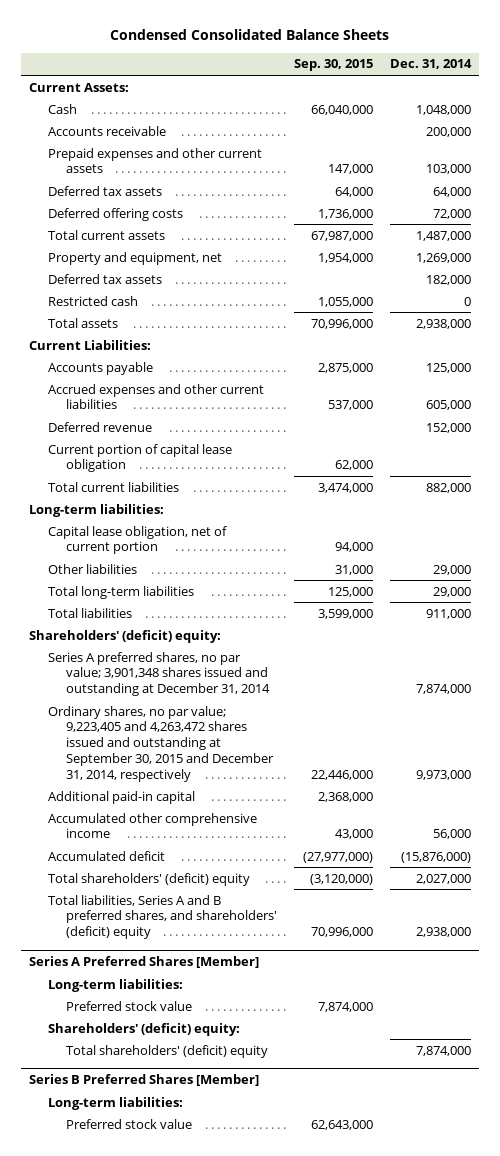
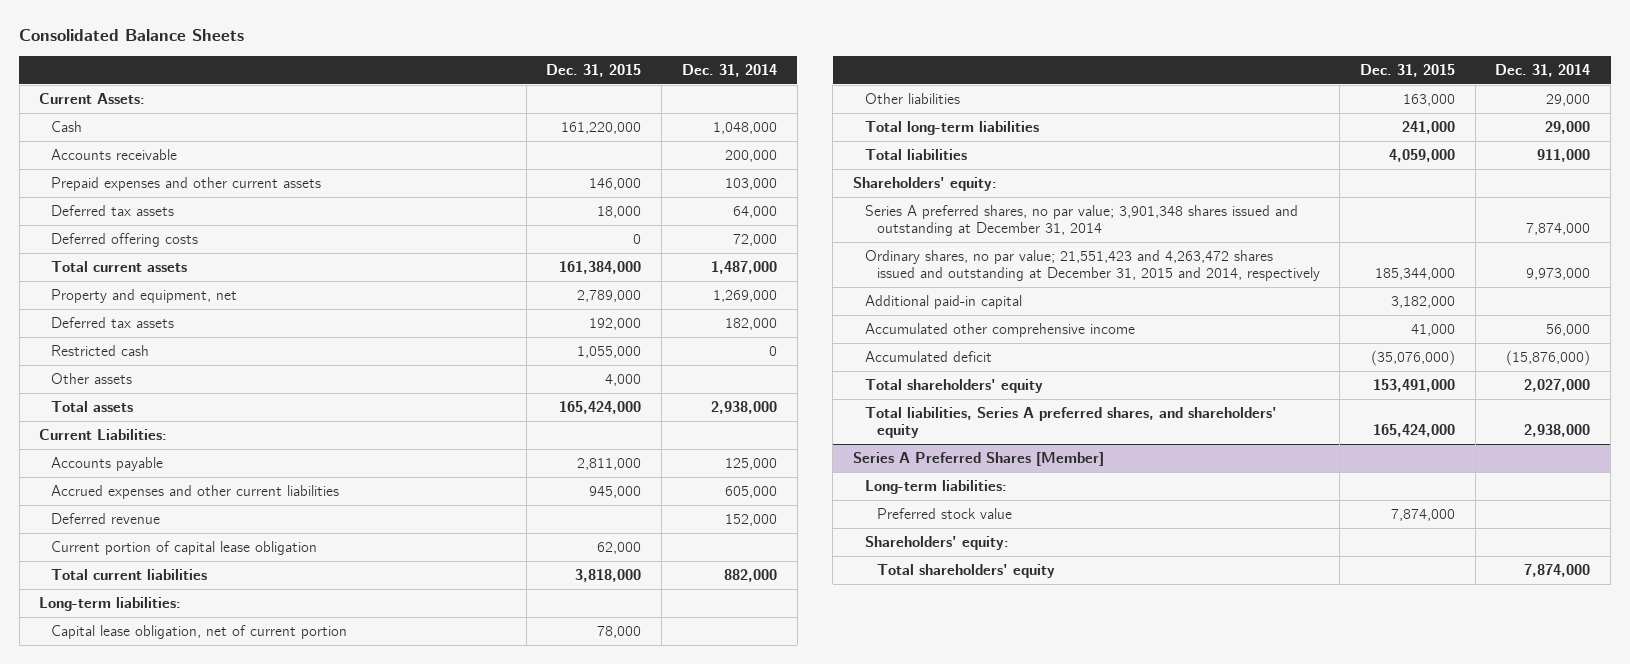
[110,29,390,41] Condensed Consolidated Balance Sheets -> [19,29,245,42] Consolidated Balance Sheets
[294,59,374,72] Sep. 30, 2015 -> none
none -> [546,63,642,77] Dec. 31, 2015
none -> [51,372,133,384] Other assets
[29,629,222,643] Shareholders' (deficit) equity: -> [852,176,997,191] Shareholders' equity:
[47,705,275,782] Ordinary shares, no par value; 9,223,405 and 4,263,472 shares issued and outstanding at September 30, 2015 and December 31, 2014, respectively -> [864,249,1320,281] Ordinary shares, no par value; 21,551,423 and 4,263,472 shares issued and outstanding at December 31, 2015 and 2014, respectively
[47,872,250,886] Total shareholders' (deficit) equity -> [864,378,1043,393] Total shareholders' equity
[47,894,278,940] Total liabilities, Series A and B preferred shares, and shareholders' (deficit) equity -> [864,406,1277,438] Total liabilities, Series A preferred shares, and shareholders' equity
[29,1074,260,1087] Series B Preferred Shares [Member] -> none
[47,1096,183,1110] Long-term liabilities: -> none
[66,1118,193,1129] Preferred stock value -> none
[47,1022,240,1036] Shareholders' (deficit) equity: -> [864,535,1009,550] Shareholders' equity:
[66,1044,269,1058] Total shareholders' (deficit) equity -> [876,563,1055,578] Total shareholders' equity

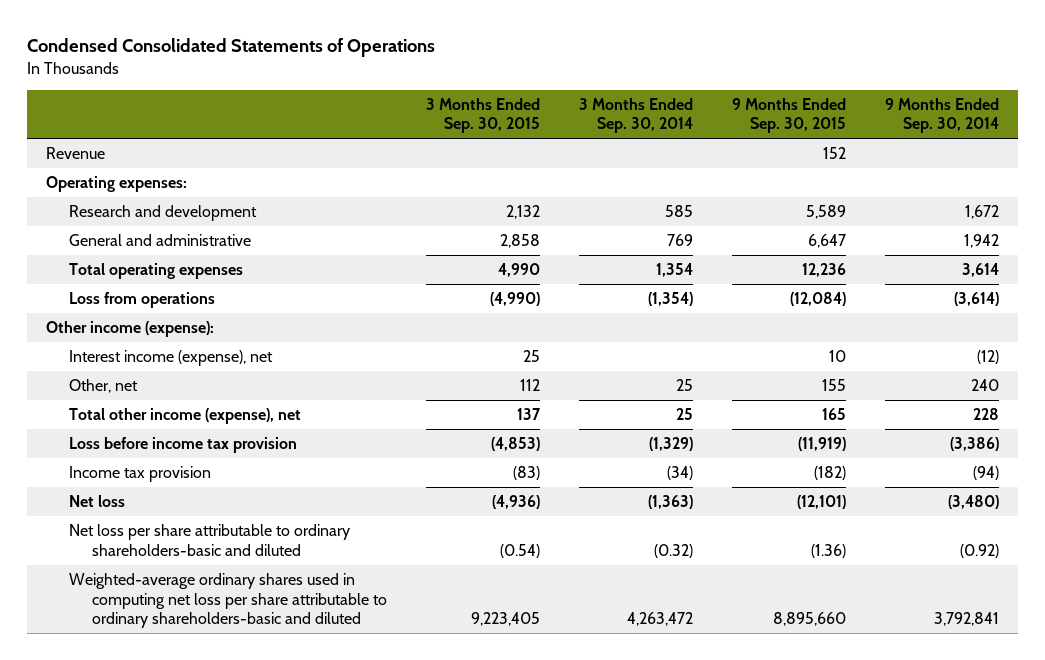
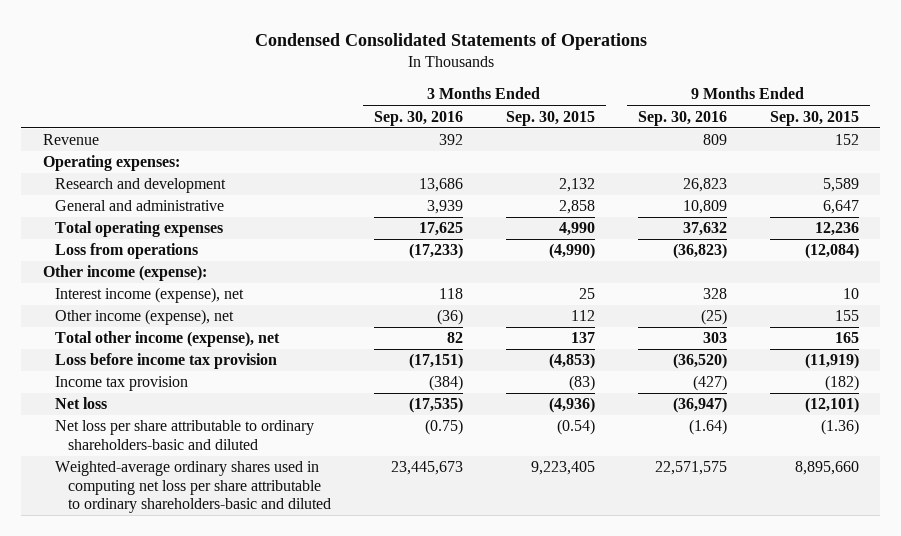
[578,97,693,134] 3 Months Ended Sep. 30, 2014 -> none
[884,97,999,134] 9 Months Ended Sep. 30, 2014 -> none
none -> [373,110,463,126] Sep. 30, 2016
none -> [637,110,727,126] Sep. 30, 2016
[68,379,138,394] Other, net -> [55,309,235,326] Other income (expense), net

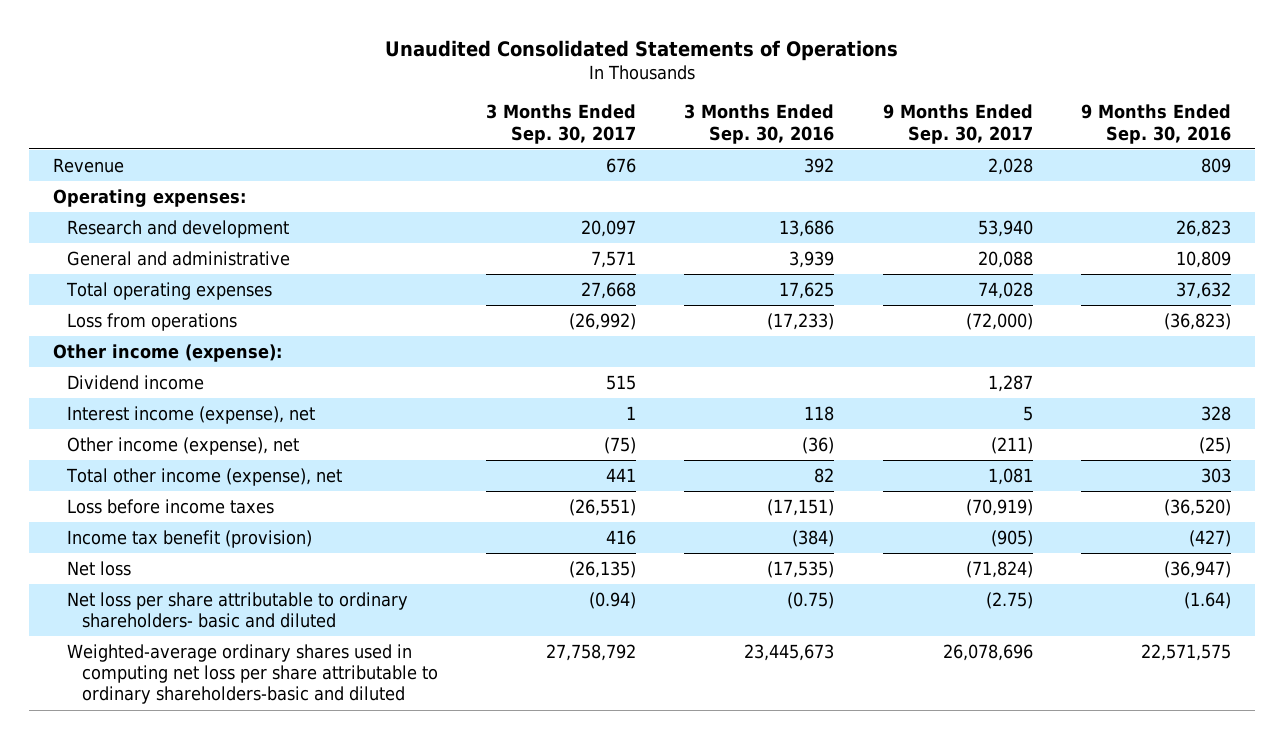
[254,32,647,50] Condensed Consolidated Statements of Operations -> [384,39,898,61] Unaudited Consolidated Statements of Operations
[505,110,595,126] Sep. 30, 2015 -> none
[769,110,859,126] Sep. 30, 2015 -> none
none -> [485,104,636,144] 3 Months Ended Sep. 30, 2017
none -> [882,104,1033,144] 9 Months Ended Sep. 30, 2017
none -> [67,374,205,390] Dividend income
[55,353,278,370] Loss before income tax provision -> [67,498,275,514] Loss before income taxes
[55,376,189,392] Income tax provision -> [67,529,313,548] Income tax benefit (provision)
[55,420,315,450] Net loss per share attributable to ordinary shareholders-basic and diluted -> [67,591,409,629] Net loss per share attributable to ordinary shareholders- basic and diluted

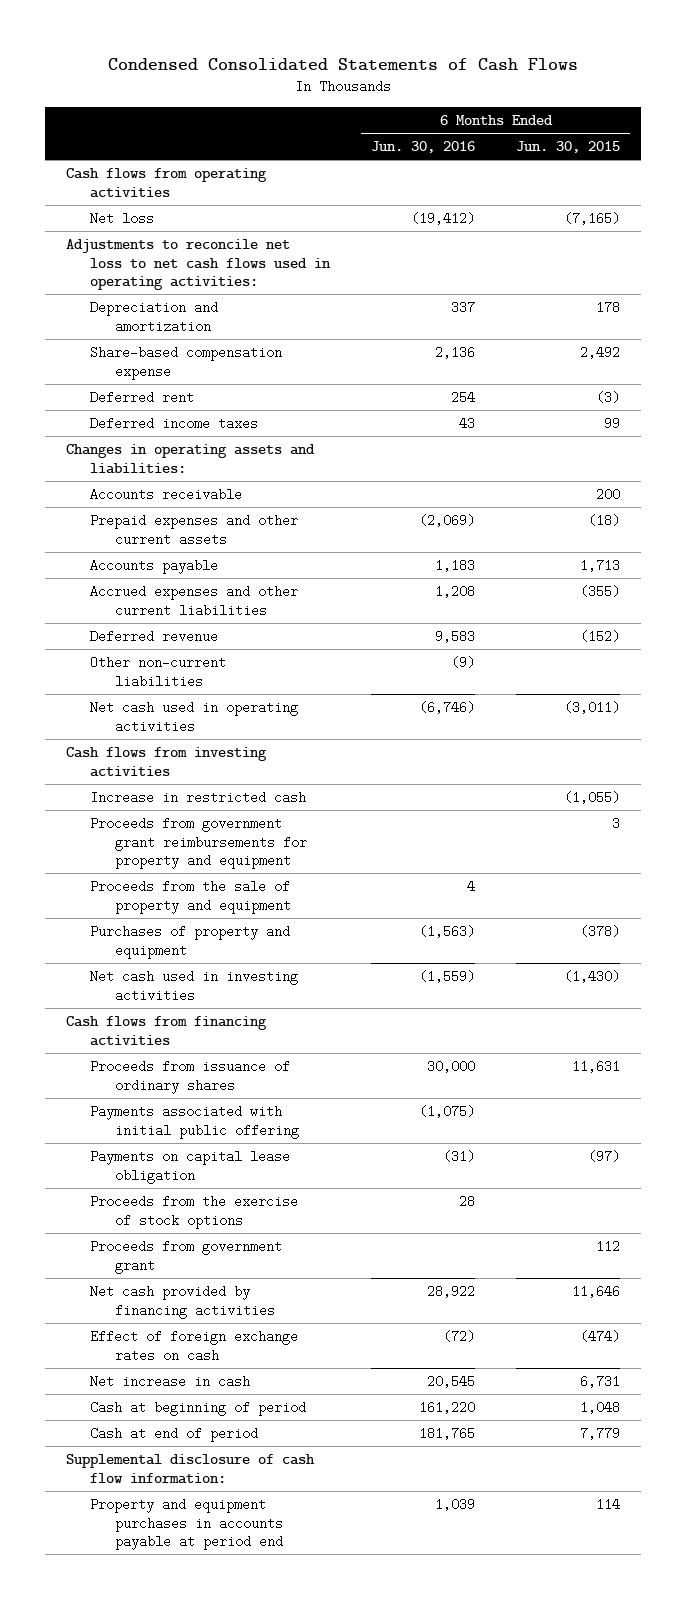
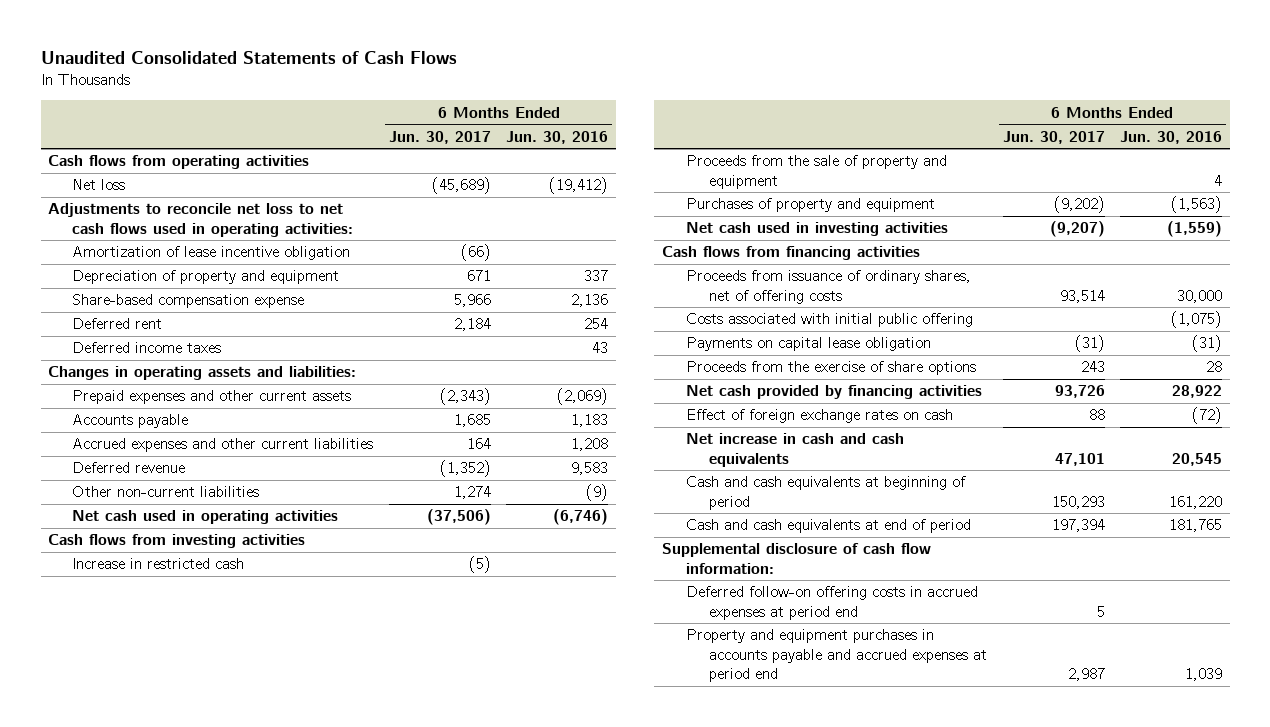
[107,57,578,71] Condensed Consolidated Statements of Cash Flows -> [40,51,457,65] Unaudited Consolidated Statements of Cash Flows
[516,141,621,154] Jun. 30, 2015 -> none
none -> [388,130,491,144] Jun. 30, 2017
none -> [71,246,350,261] Amortization of lease incentive obligation
[90,300,219,333] Depreciation and amortization -> [71,270,339,285] Depreciation of property and equipment
[90,487,243,501] Accounts receivable -> none
[90,816,307,870] Proceeds from government grant reimbursements for property and equipment -> none
[90,1059,291,1094] Proceeds from issuance of ordinary shares -> [685,270,971,304] Proceeds from issuance of ordinary shares, net of offering costs
[90,1104,299,1139] Payments associated with initial public offering -> [685,313,973,328] Costs associated with initial public offering
[90,1239,283,1274] Proceeds from government grant -> none
[90,1194,299,1229] Proceeds from the exercise of stock options -> [685,361,976,376] Proceeds from the exercise of share options
[90,1374,251,1388] Net increase in cash -> [685,433,904,467] Net increase in cash and cash equivalents
[90,1400,307,1416] Cash at beginning of period -> [685,476,966,510] Cash and cash equivalents at beginning of period
[90,1426,259,1442] Cash at end of period -> [685,519,971,534] Cash and cash equivalents at end of period
none -> [685,586,978,620] Deferred follow-on offering costs in accrued expenses at period end
[90,1497,283,1551] Property and equipment purchases in accounts payable at period end -> [685,629,988,683] Property and equipment purchases in accounts payable and accrued expenses at period end

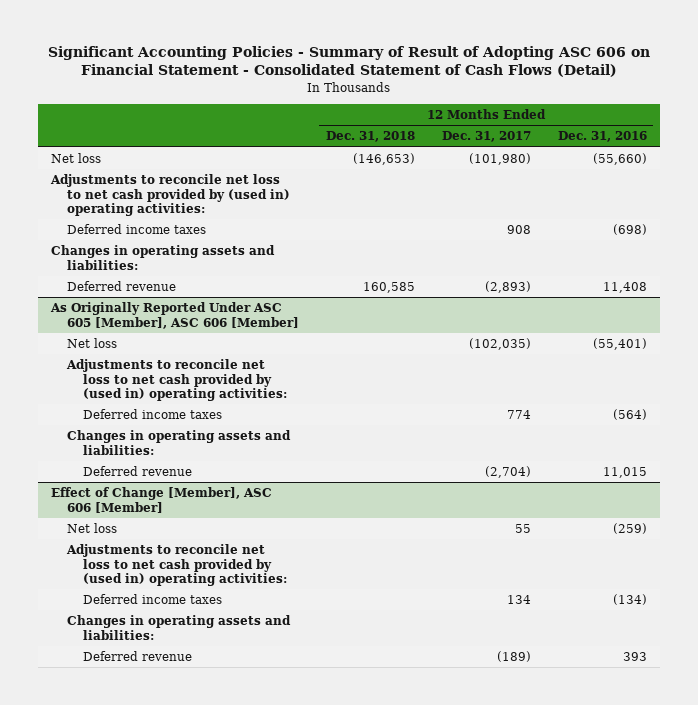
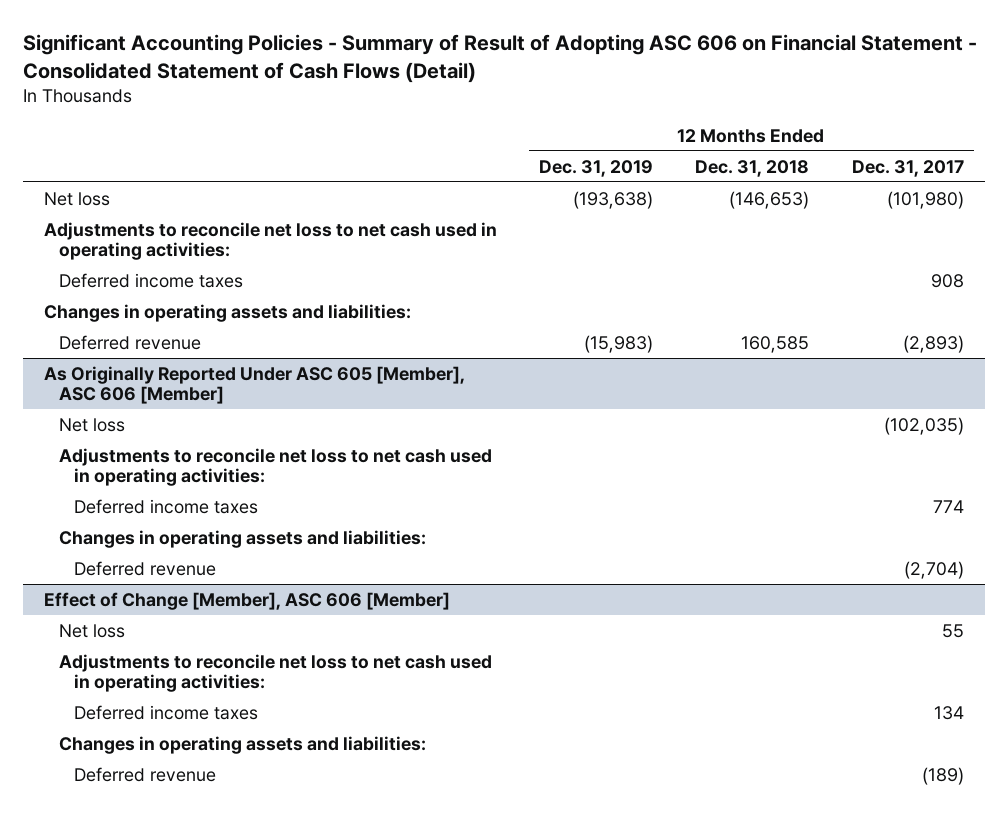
[557,131,647,143] Dec. 31, 2016 -> none
none -> [539,159,654,177] Dec. 31, 2019
[50,174,291,216] Adjustments to reconcile net loss to net cash provided by (used in) operating activities: -> [43,221,497,261] Adjustments to reconcile net loss to net cash used in operating activities:
[66,359,288,401] Adjustments to reconcile net loss to net cash provided by (used in) operating activities: -> [58,447,492,487] Adjustments to reconcile net loss to net cash used in operating activities:
[66,544,288,586] Adjustments to reconcile net loss to net cash provided by (used in) operating activities: -> [58,653,492,693] Adjustments to reconcile net loss to net cash used in operating activities:

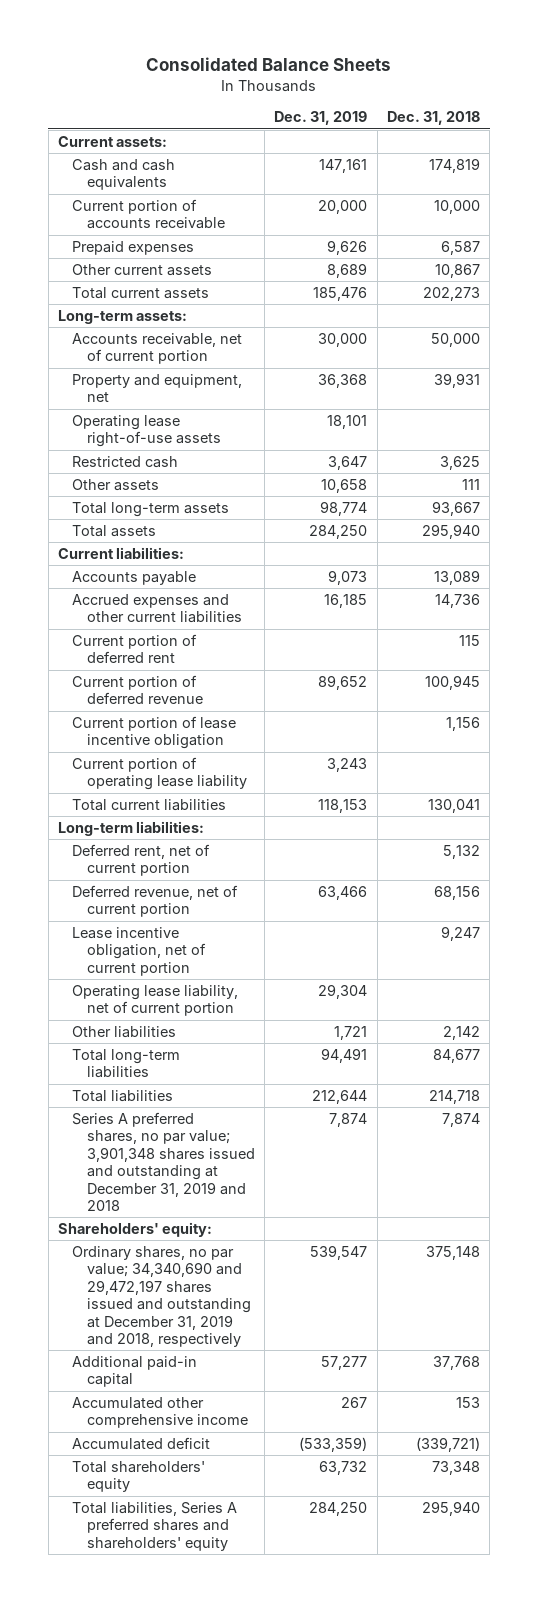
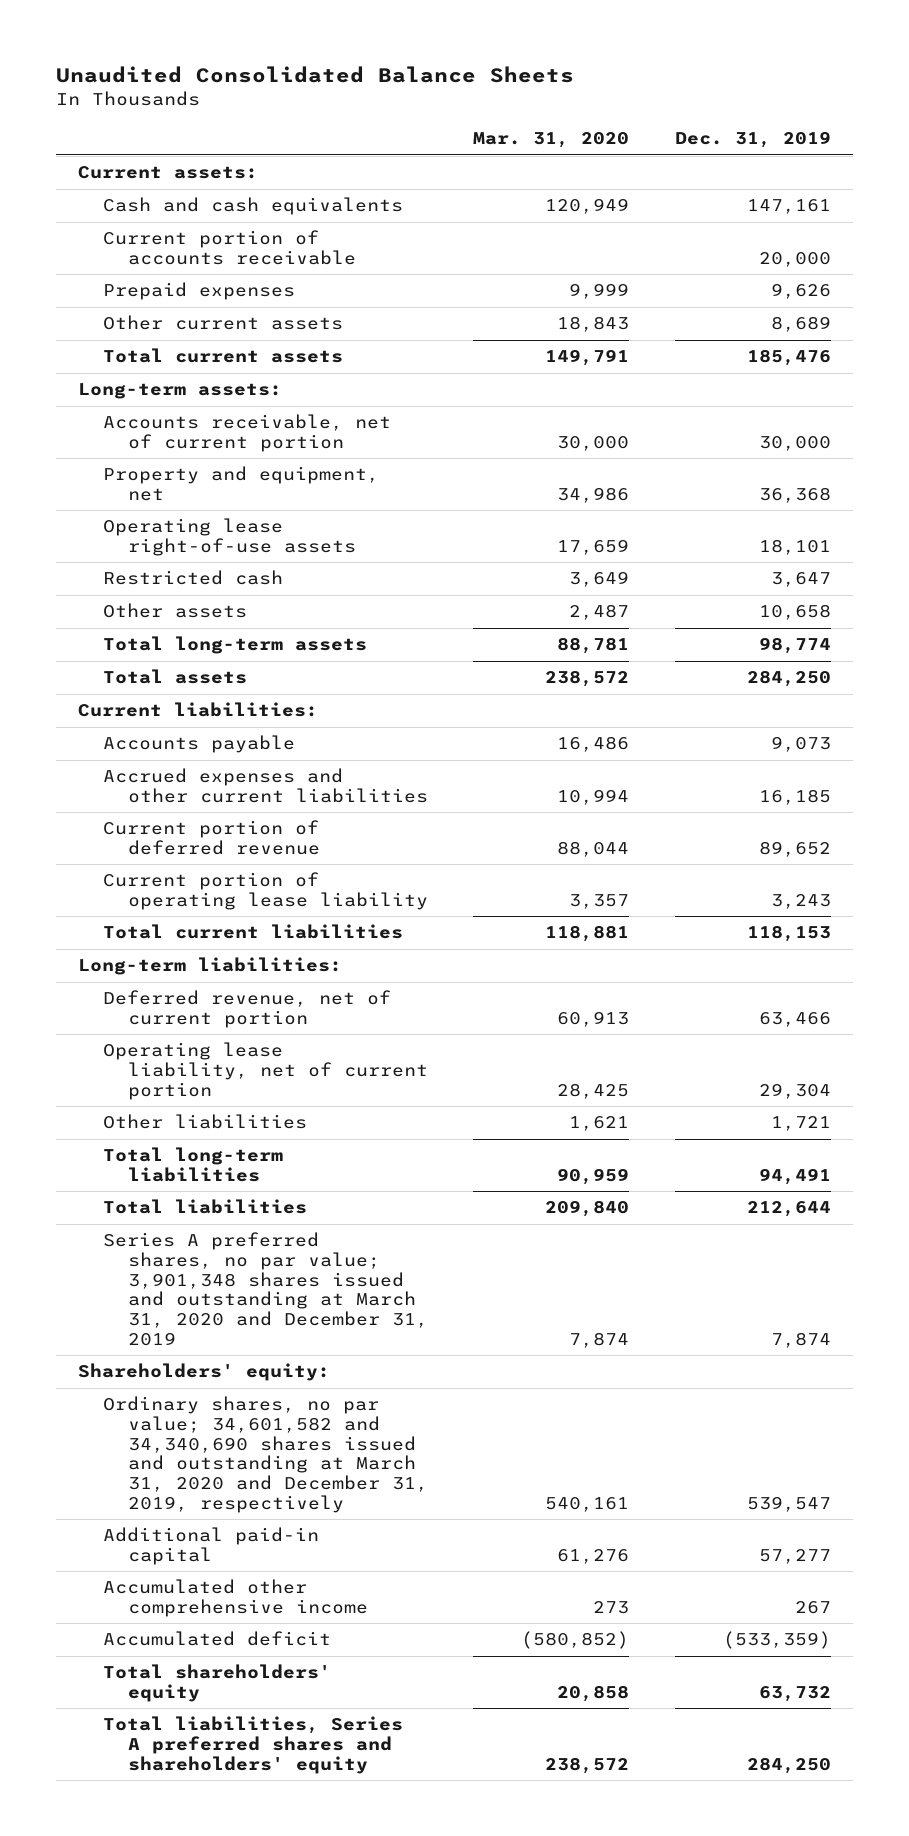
[146,56,392,71] Consolidated Balance Sheets -> [55,66,574,84] Unaudited Consolidated Balance Sheets
[387,111,481,126] Dec. 31, 2018 -> none
none -> [473,132,630,149] Mar. 31, 2020
[72,633,198,664] Current portion of deferred rent -> none
[72,715,237,750] Current portion of lease incentive obligation -> none
[72,843,211,877] Deferred rent, net of current portion -> none
[72,926,206,976] Lease incentive obligation, net of current portion -> none
[72,1111,255,1212] Series A preferred shares, no par value; 3,901,348 shares issued and outstanding at December 31, 2019 and 2018 -> [103,1232,428,1346] Series A preferred shares, no par value; 3,901,348 shares issued and outstanding at March 31, 2020 and December 31, 2019
[72,1245,251,1348] Ordinary shares, no par value; 34,340,690 and 29,472,197 shares issued and outstanding at December 31, 2019 and 2018, respectively -> [103,1396,428,1513] Ordinary shares, no par value; 34,601,582 and 34,340,690 shares issued and outstanding at March 31, 2020 and December 31, 2019, respectively

